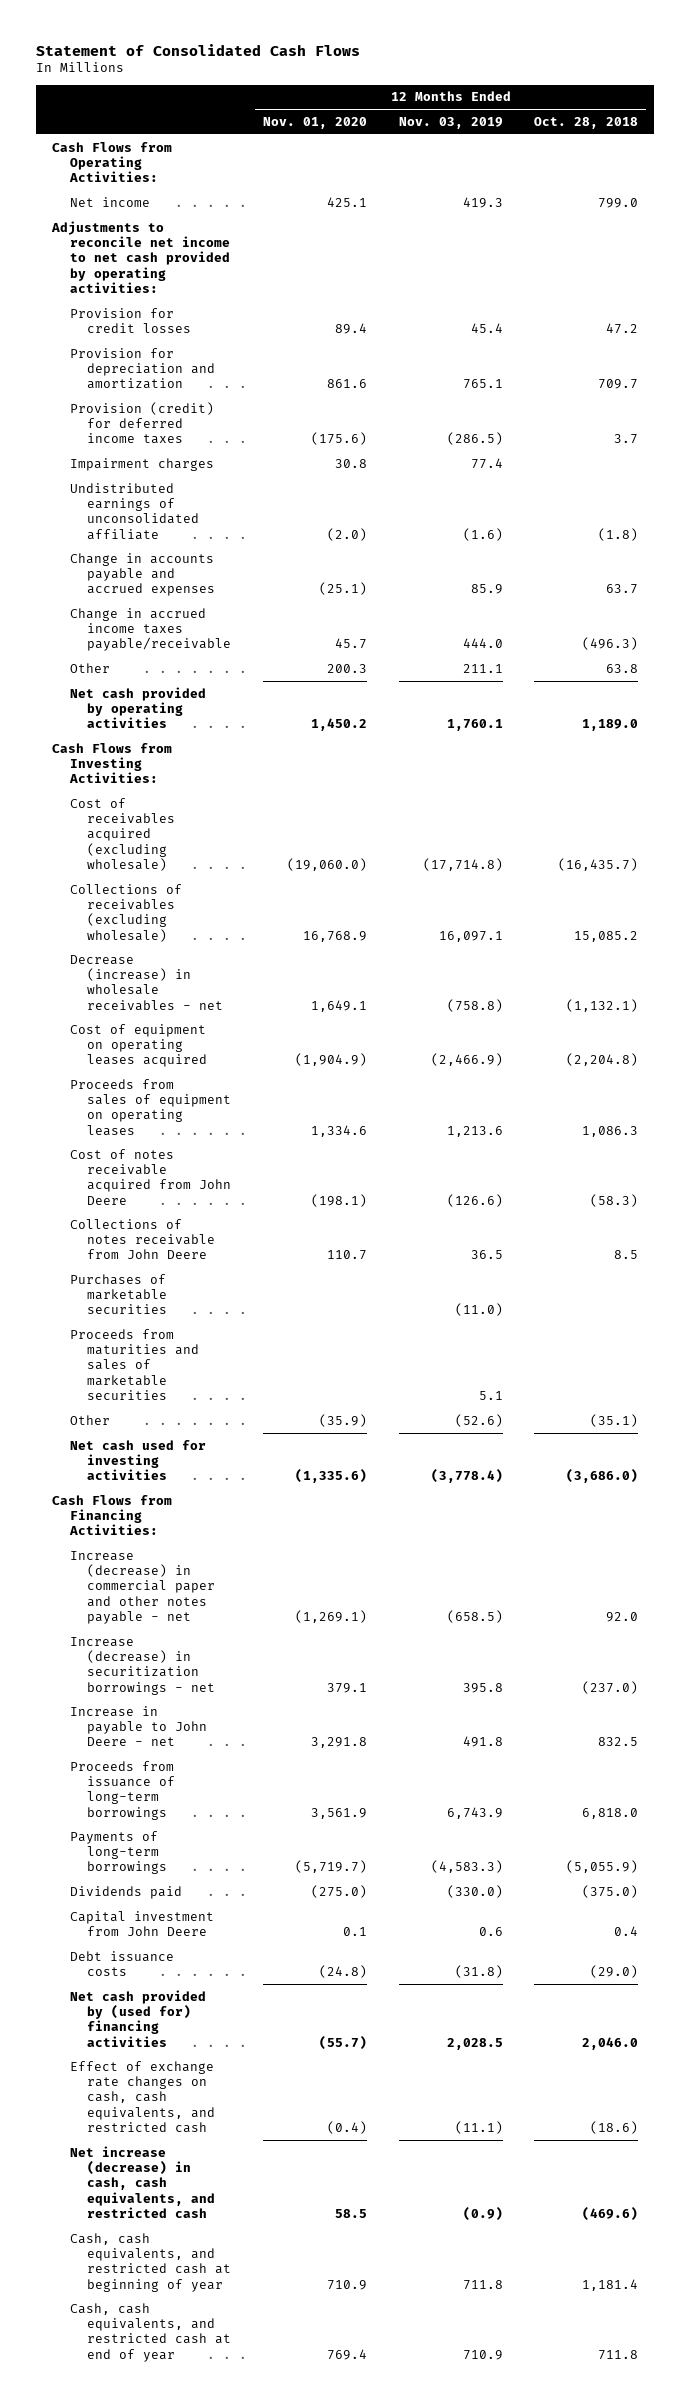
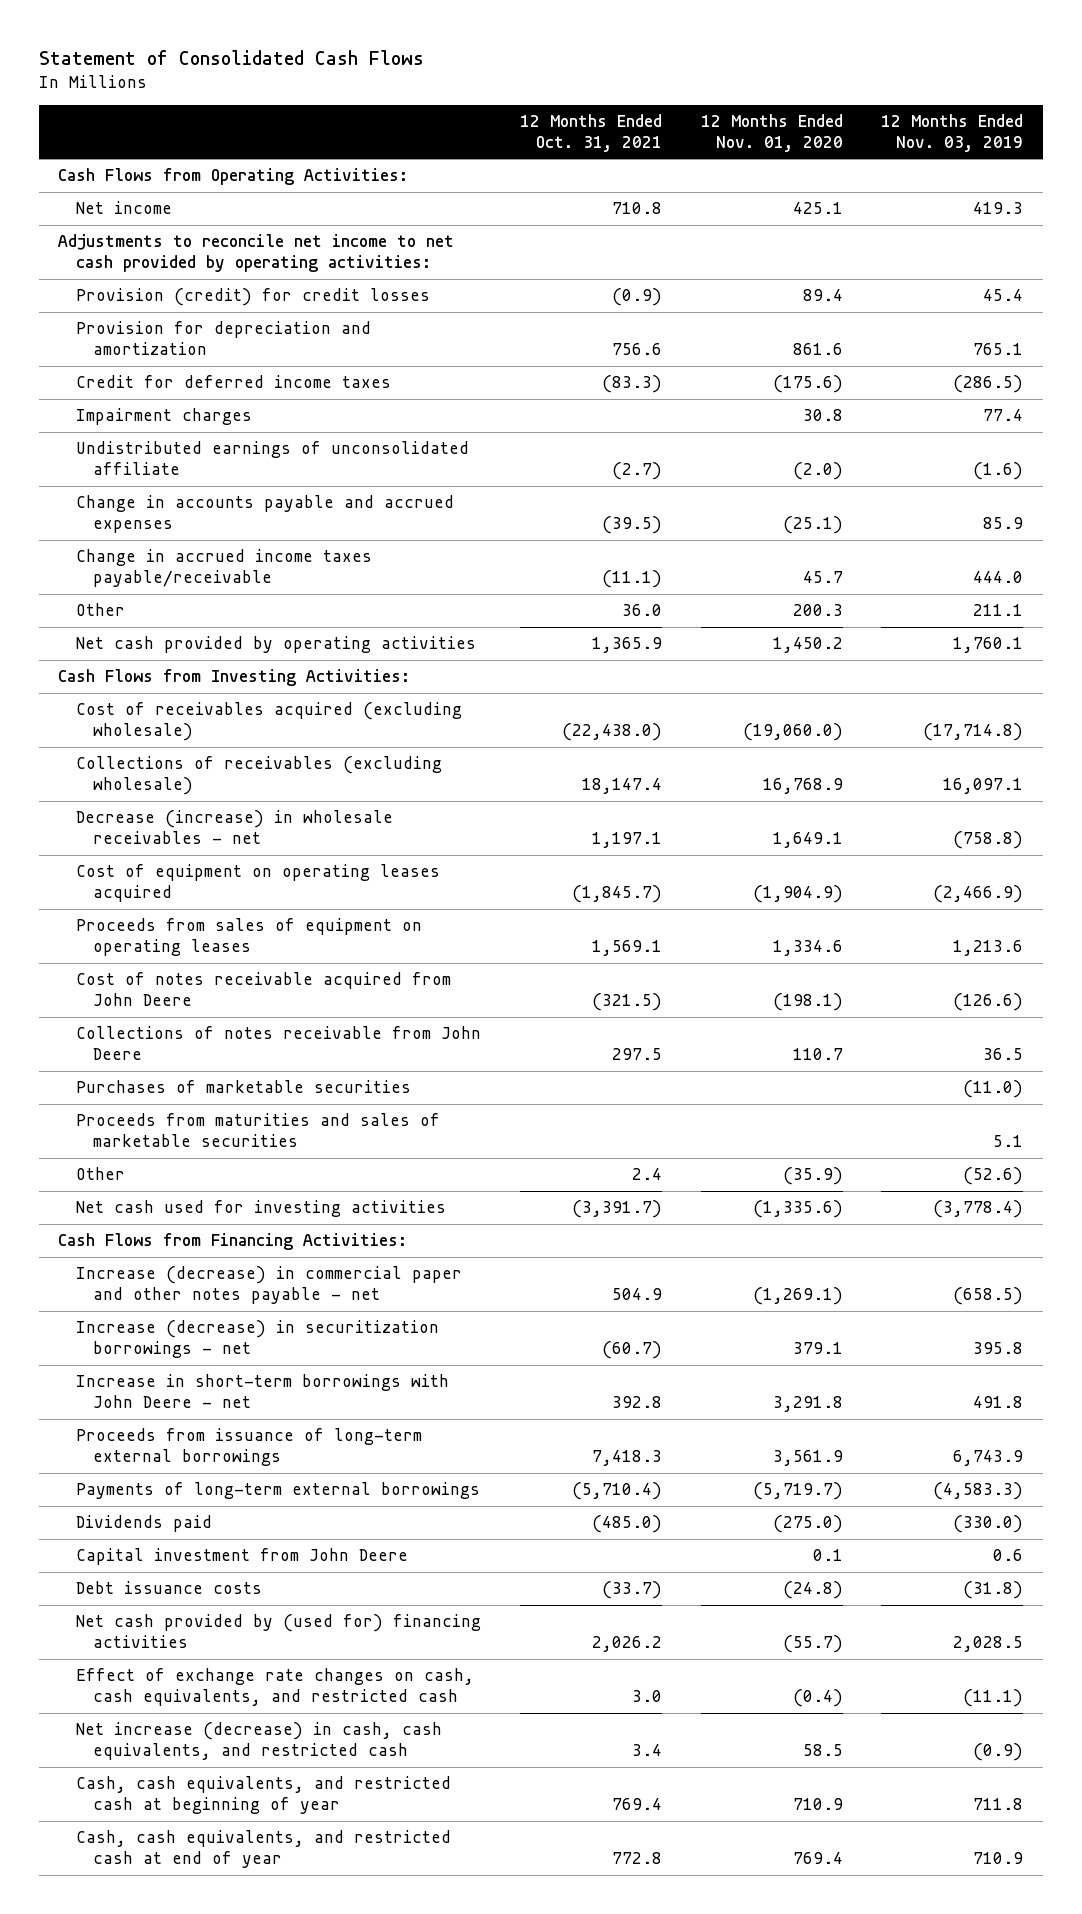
[534,117,639,130] Oct. 28, 2018 -> none
none -> [519,113,662,152] 12 Months Ended Oct. 31, 2021
[69,307,192,333] Provision for credit losses -> [75,288,430,307] Provision (credit) for credit losses
[69,401,214,445] Provision (credit) for deferred income taxes -> [75,375,391,389] Credit for deferred income taxes
[69,1705,208,1747] Increase in payable to John Deere - net -> [75,1374,449,1409] Increase in short-term borrowings with John Deere - net
[69,1760,176,1820] Proceeds from issuance of long-term borrowings -> [75,1428,422,1467] Proceeds from issuance of long-term external borrowings
[69,1830,168,1875] Payments of long-term borrowings -> [75,1482,480,1500] Payments of long-term external borrowings

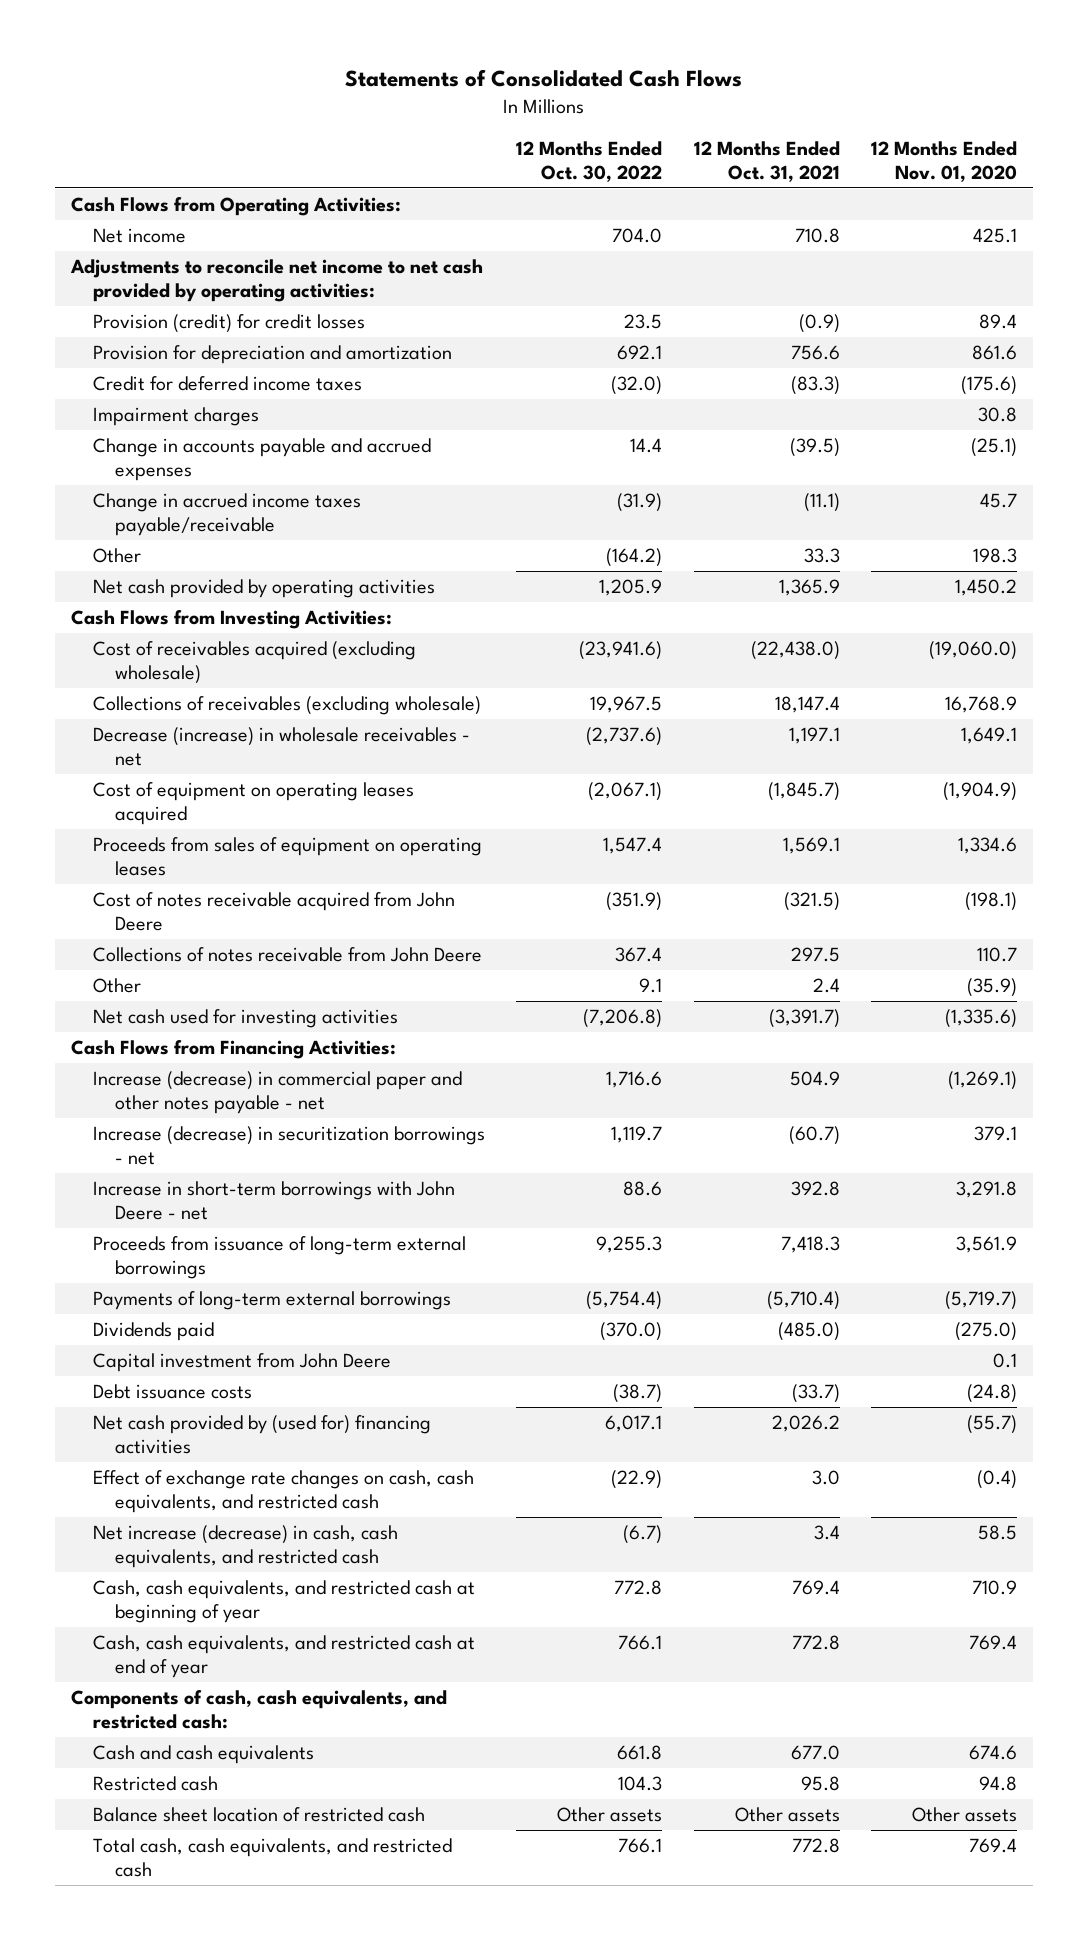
[38,49,424,65] Statement of Consolidated Cash Flows -> [344,69,742,88] Statements of Consolidated Cash Flows
[881,113,1024,152] 12 Months Ended Nov. 03, 2019 -> none
none -> [516,141,663,182] 12 Months Ended Oct. 30, 2022
[75,441,469,476] Undistributed earnings of unconsolidated affiliate -> none
[621,604,662,617] 36.0 -> [803,547,840,563] 33.3
[792,604,843,617] 200.3 -> [972,547,1017,563] 198.3
[75,1080,411,1094] Purchases of marketable securities -> none
[75,1113,440,1148] Proceeds from maturities and sales of marketable securities -> none
none -> [70,1689,447,1729] Components of cash, cash equivalents, and restricted cash:
none -> [93,1744,315,1764] Cash and cash equivalents
none -> [93,1775,219,1791] Restricted cash
none -> [93,1806,426,1822] Balance sheet location of restricted cash
none -> [93,1837,453,1877] Total cash, cash equivalents, and restricted cash

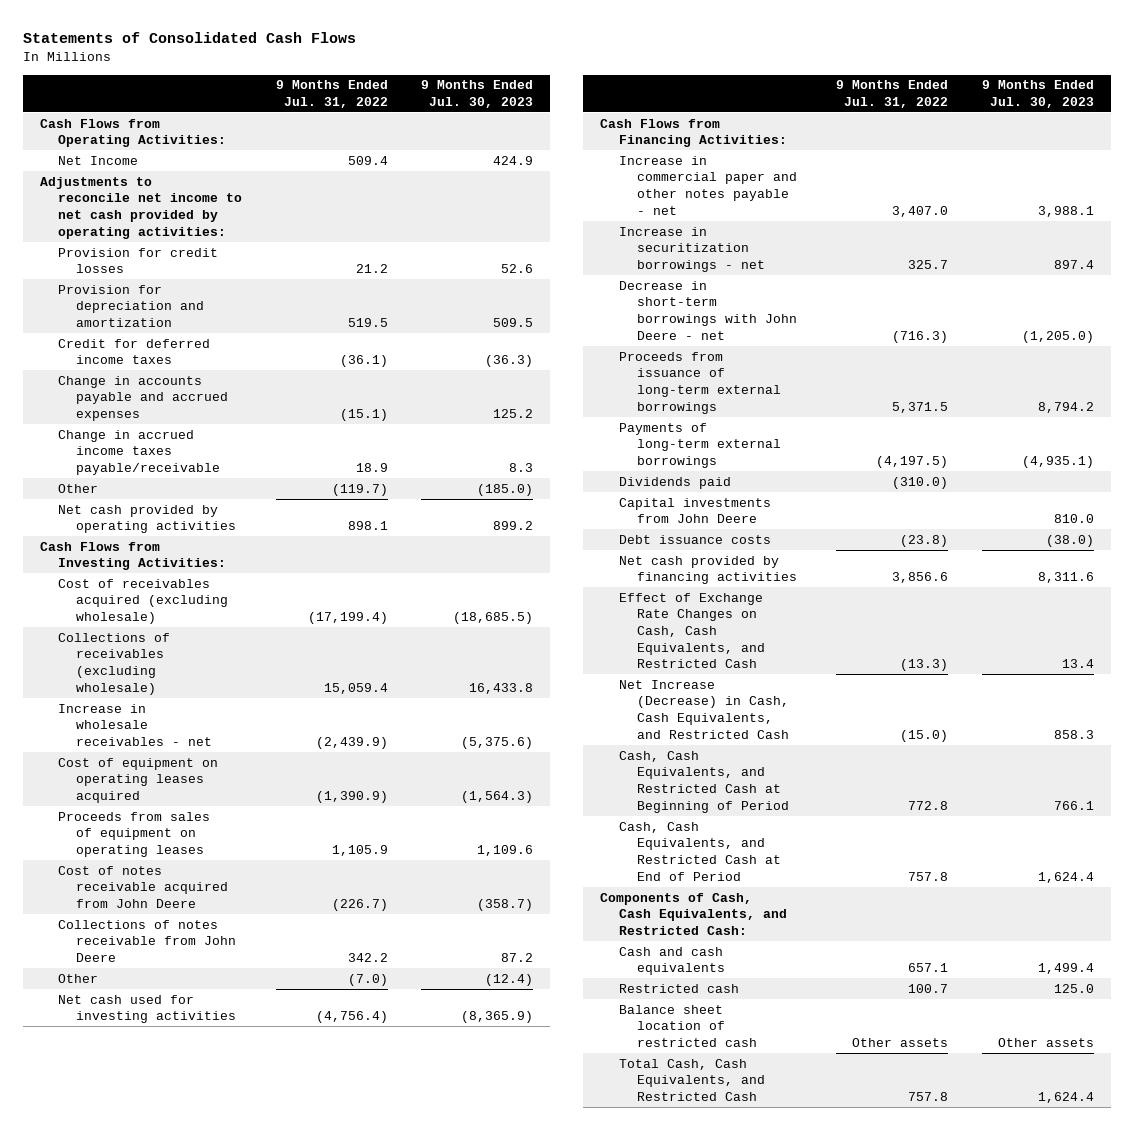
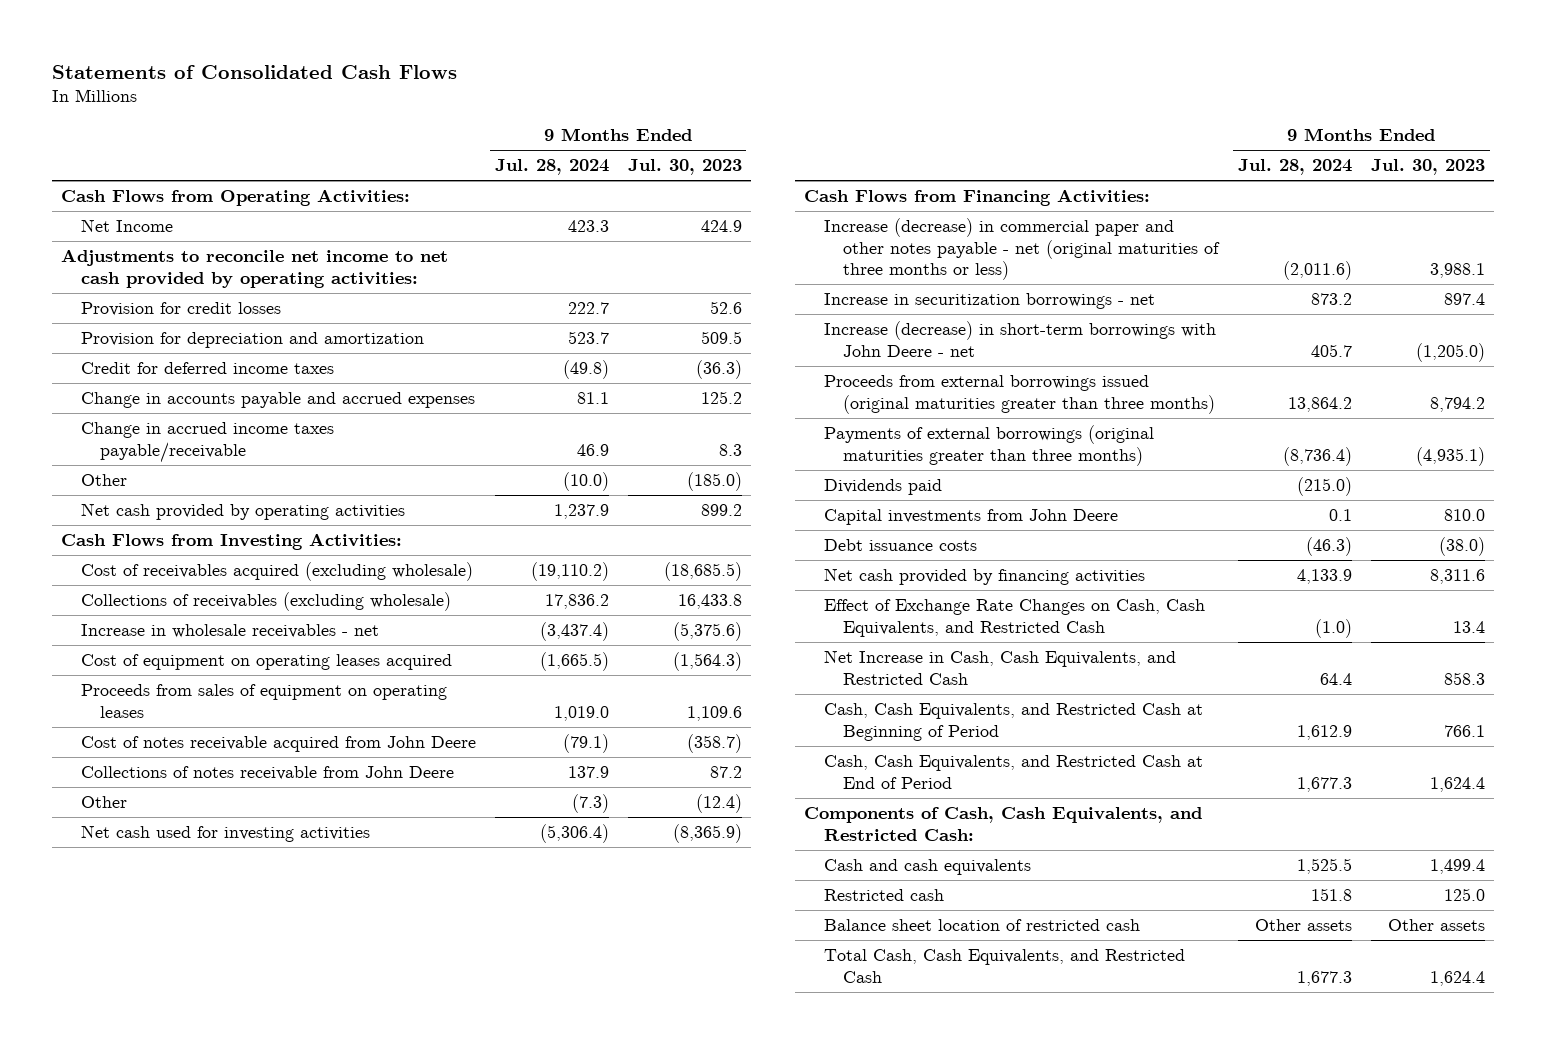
[275,80,388,108] 9 Months Ended Jul. 31, 2022 -> none
none -> [494,159,609,176] Jul. 28, 2024
[618,155,797,215] Increase in commercial paper and other notes payable - net -> [823,218,1221,281] Increase (decrease) in commercial paper and other notes payable - net (original maturities of three months or less)
[618,280,797,340] Decrease in short-term borrowings with John Deere - net -> [823,321,1216,357] Increase (decrease) in short-term borrowings with John Deere - net
[618,351,781,414] Proceeds from issuance of long-term external borrowings -> [823,375,1216,414] Proceeds from external borrowings issued (original maturities greater than three months)
[618,422,781,469] Payments of long-term external borrowings -> [823,425,1154,466] Payments of external borrowings (original maturities greater than three months)
[618,679,789,739] Net Increase (Decrease) in Cash, Cash Equivalents, and Restricted Cash -> [823,650,1176,685] Net Increase in Cash, Cash Equivalents, and Restricted Cash

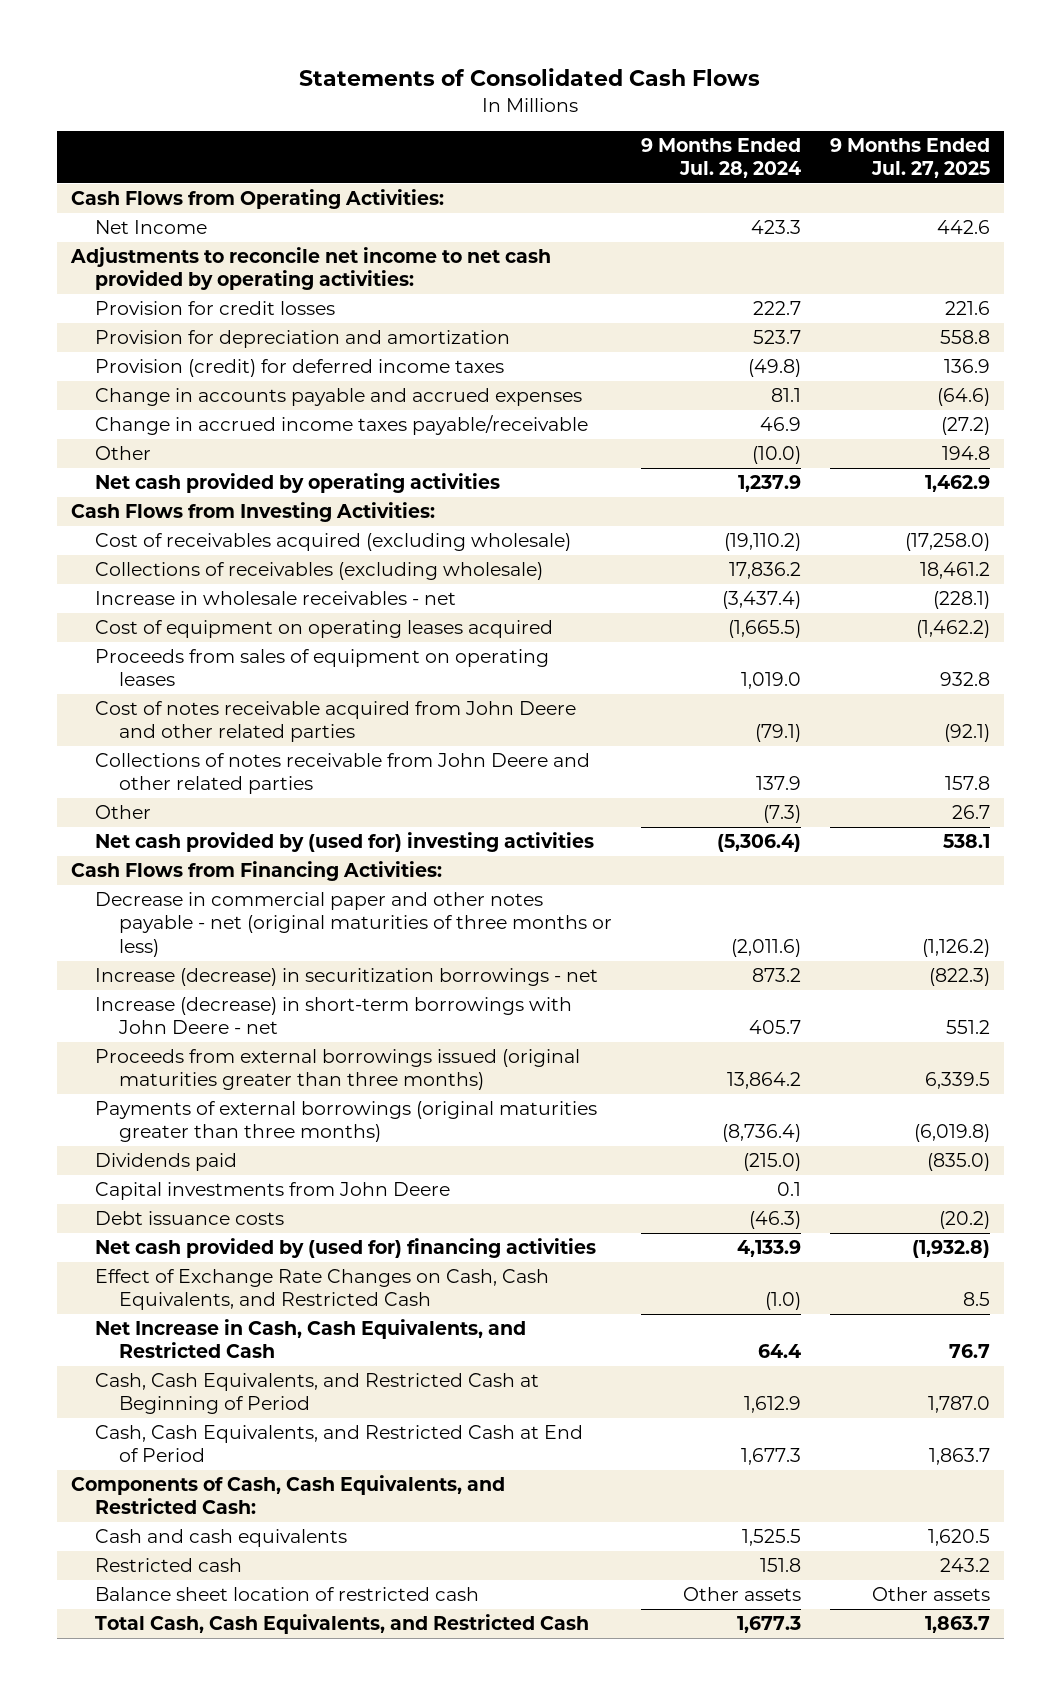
[627,159,742,176] Jul. 30, 2023 -> none
none -> [829,137,990,178] 9 Months Ended Jul. 27, 2025
[80,362,334,375] Credit for deferred income taxes -> [94,359,504,378] Provision (credit) for deferred income taxes
[80,736,476,753] Cost of notes receivable acquired from John Deere -> [94,701,576,743] Cost of notes receivable acquired from John Deere and other related parties
[80,766,454,781] Collections of notes receivable from John Deere -> [94,753,590,795] Collections of notes receivable from John Deere and other related parties
[80,825,370,843] Net cash used for investing activities -> [94,832,594,853] Net cash provided by (used for) investing activities
[823,218,1221,281] Increase (decrease) in commercial paper and other notes payable - net (original maturities of three months or less) -> [94,892,612,957] Decrease in commercial paper and other notes payable - net (original maturities of three months or less)
[823,293,1155,310] Increase in securitization borrowings - net -> [94,968,598,987] Increase (decrease) in securitization borrowings - net
[823,568,1145,586] Net cash provided by financing activities -> [94,1238,596,1259] Net cash provided by (used for) financing activities

